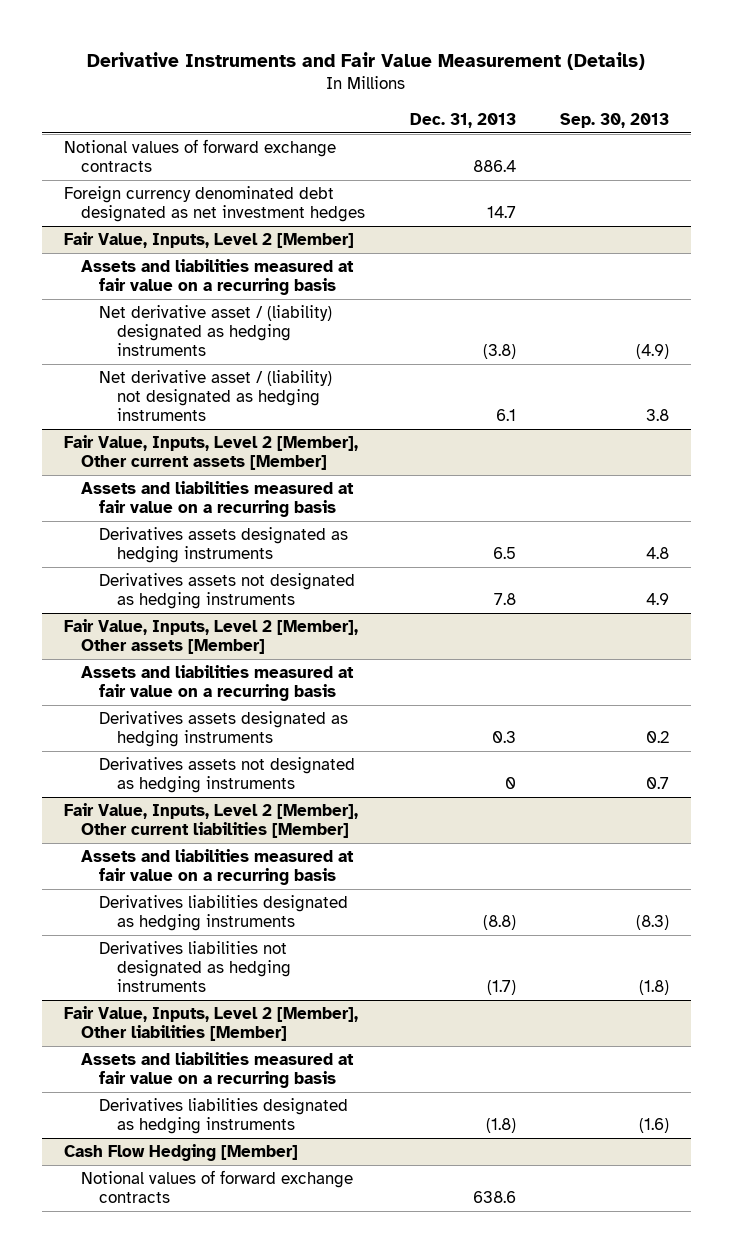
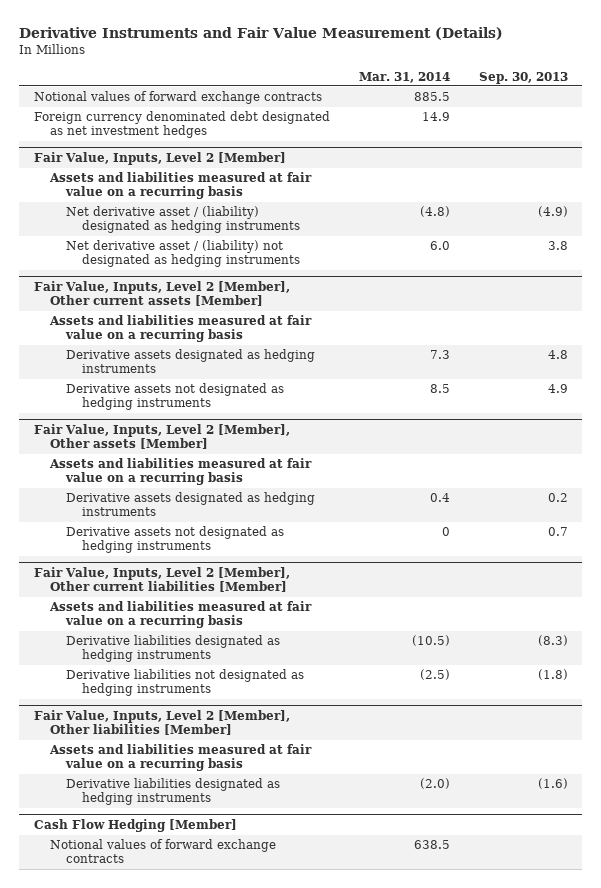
[409,112,516,128] Dec. 31, 2013 -> none
none -> [358,71,450,83] Mar. 31, 2014
[99,526,349,563] Derivatives assets designated as hedging instruments -> [65,349,315,374] Derivative assets designated as hedging instruments
[99,572,356,609] Derivatives assets not designated as hedging instruments -> [65,383,284,411] Derivative assets not designated as hedging instruments
[99,710,349,747] Derivatives assets designated as hedging instruments -> [65,492,315,517] Derivative assets designated as hedging instruments
[99,756,356,793] Derivatives assets not designated as hedging instruments -> [65,526,284,554] Derivative assets not designated as hedging instruments
[99,894,349,931] Derivatives liabilities designated as hedging instruments -> [65,635,280,663] Derivative liabilities designated as hedging instruments
[99,940,291,992] Derivatives liabilities not designated as hedging instruments -> [65,669,304,697] Derivative liabilities not designated as hedging instruments
[99,1097,349,1134] Derivatives liabilities designated as hedging instruments -> [65,778,280,806] Derivative liabilities designated as hedging instruments

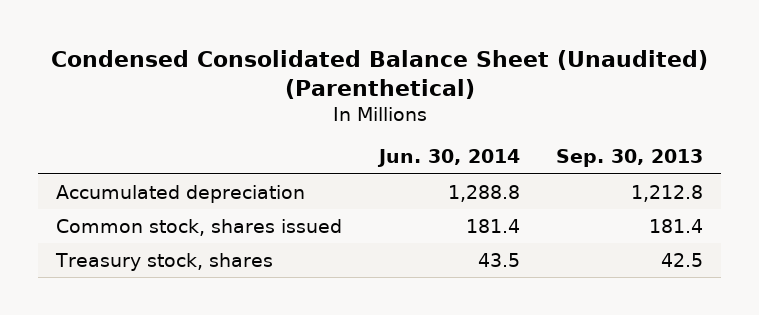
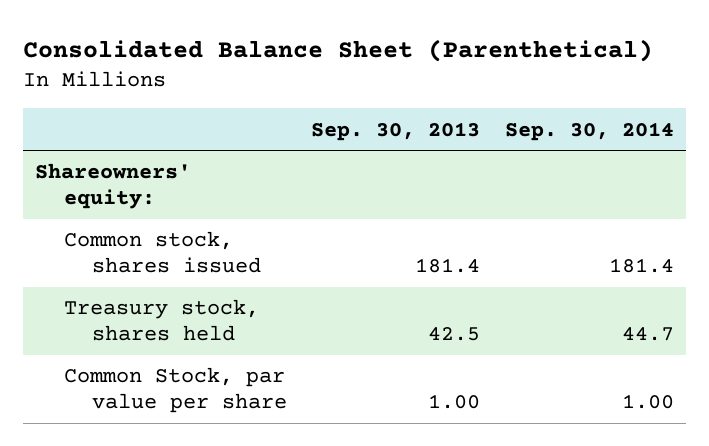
[50,50,708,99] Condensed Consolidated Balance Sheet (Unaudited) (Parenthetical) -> [23,39,654,63] Consolidated Balance Sheet (Parenthetical)
[376,149,520,168] Jun. 30, 2014 -> none
none -> [504,121,674,141] Sep. 30, 2014
[56,184,306,203] Accumulated depreciation -> none
none -> [35,163,192,209] Shareowners' equity:
[55,252,274,271] Treasury stock, shares -> [63,299,259,341] Treasury stock, shares held
none -> [63,367,288,413] Common Stock, par value per share

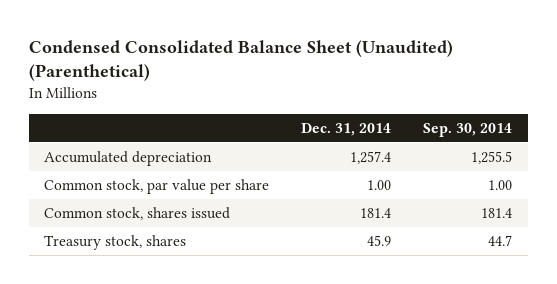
[23,39,654,63] Consolidated Balance Sheet (Parenthetical) -> [28,39,453,81] Condensed Consolidated Balance Sheet (Unaudited) (Parenthetical)
[311,121,481,141] Sep. 30, 2013 -> none
none -> [301,122,392,136] Dec. 31, 2014
[35,163,192,209] Shareowners' equity: -> none
none -> [44,151,213,167] Accumulated depreciation
none -> [44,179,270,195] Common stock, par value per share
[63,367,288,413] Common Stock, par value per share -> none
[63,299,259,341] Treasury stock, shares held -> [44,235,187,251] Treasury stock, shares

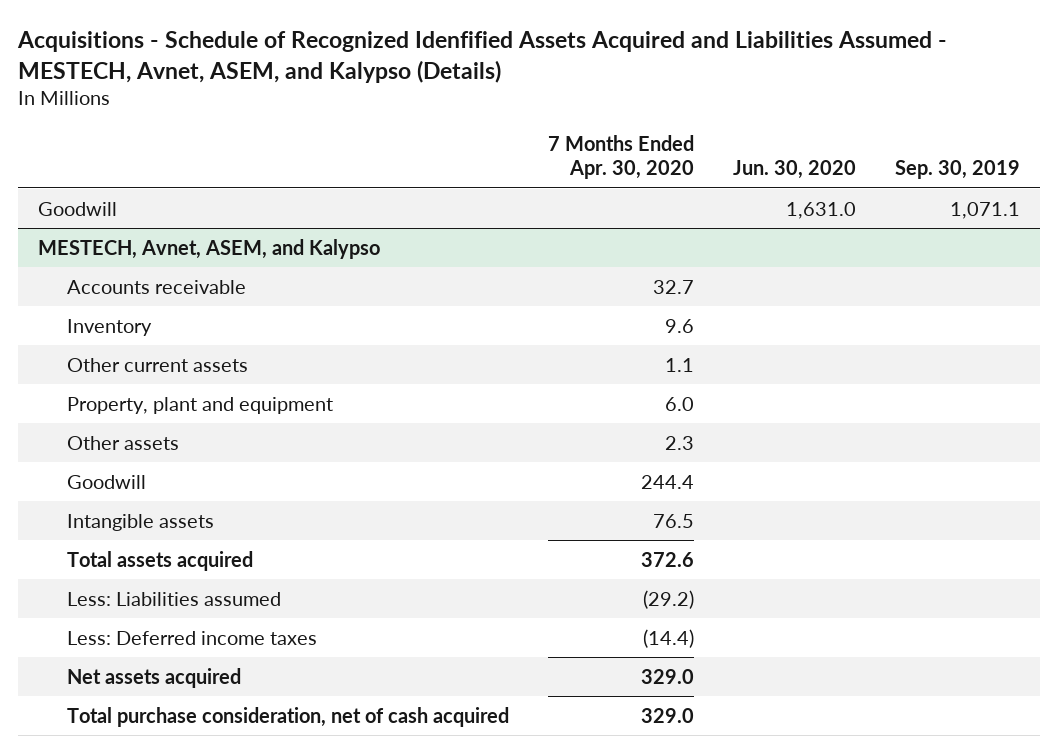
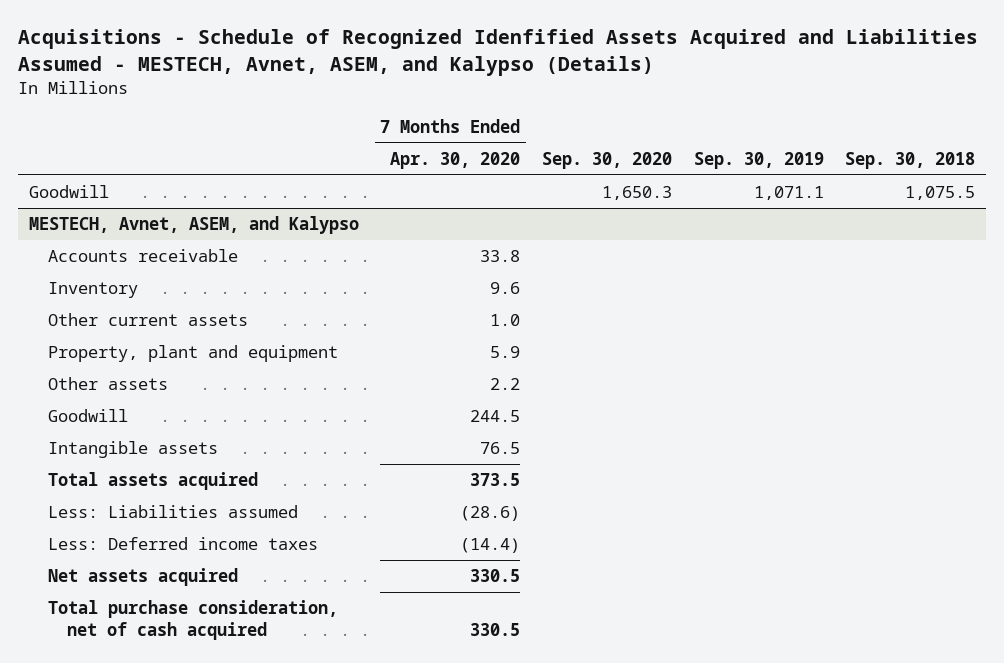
[733,160,857,180] Jun. 30, 2020 -> none
none -> [542,151,673,169] Sep. 30, 2020
none -> [845,151,976,169] Sep. 30, 2018
[653,279,695,294] 32.7 -> [480,250,521,263] 33.8
[665,357,695,372] 1.1 -> [490,314,521,327] 1.0
[665,396,695,411] 6.0 -> [490,346,521,359] 5.9
[665,435,695,450] 2.3 -> [490,378,521,391] 2.2
[641,474,695,489] 244.4 -> [470,410,521,423] 244.5
[641,551,695,567] 372.6 -> [470,473,521,487] 373.5
[643,589,695,609] (29.2) -> [460,506,521,522] (28.6)
[641,668,695,684] 329.0 -> [470,569,521,583] 330.5
[641,707,695,723] 329.0 -> [470,622,521,636] 330.5

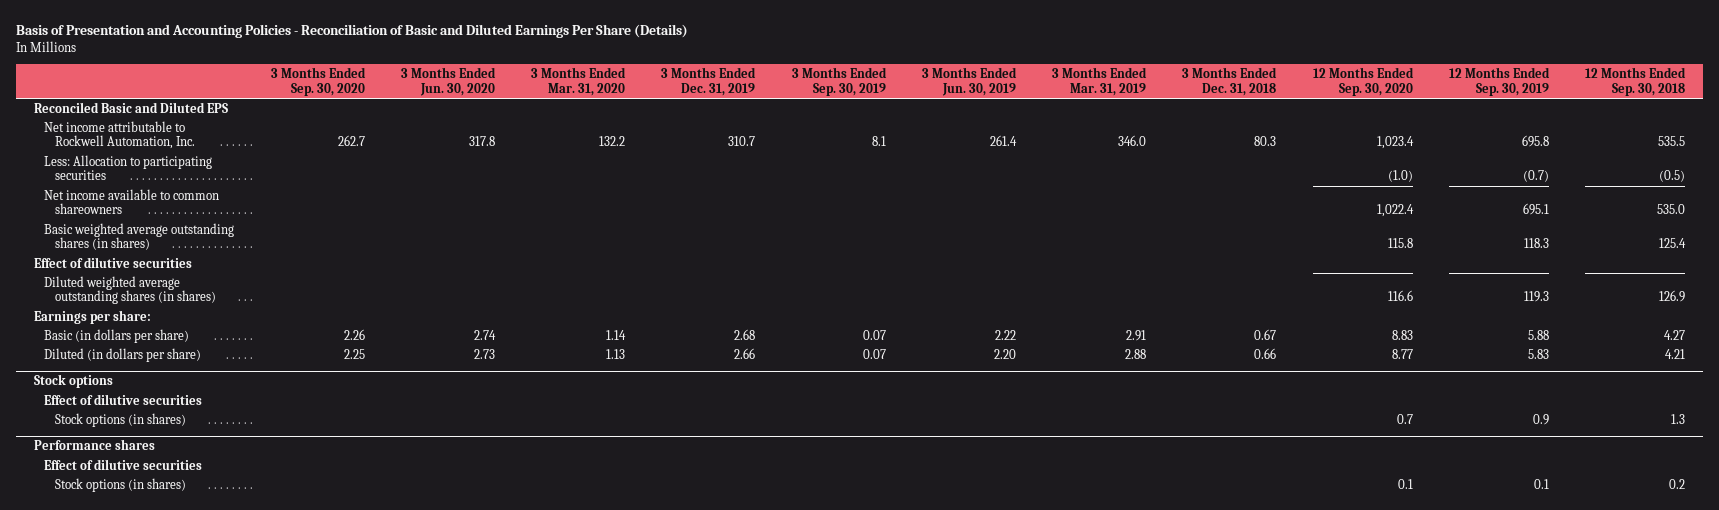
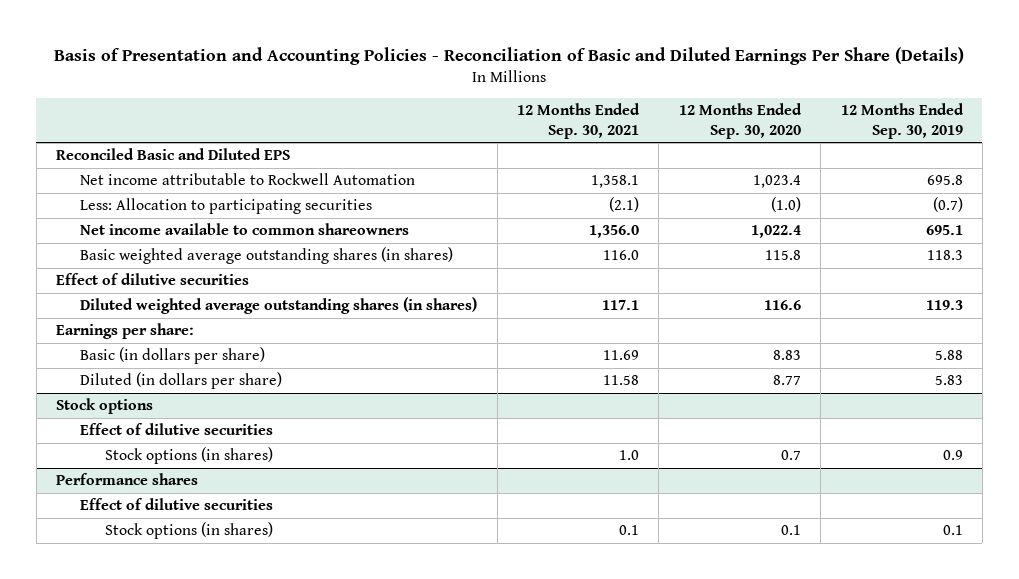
[270,67,366,96] 3 Months Ended Sep. 30, 2020 -> none
[400,67,496,96] 3 Months Ended Jun. 30, 2020 -> none
[531,67,627,96] 3 Months Ended Mar. 31, 2020 -> none
[661,67,757,96] 3 Months Ended Dec. 31, 2019 -> none
[791,67,887,96] 3 Months Ended Sep. 30, 2019 -> none
[921,67,1017,96] 3 Months Ended Jun. 30, 2019 -> none
[1052,67,1148,96] 3 Months Ended Mar. 31, 2019 -> none
[1182,67,1278,96] 3 Months Ended Dec. 31, 2018 -> none
[1585,67,1687,96] 12 Months Ended Sep. 30, 2018 -> none
none -> [517,102,641,139] 12 Months Ended Sep. 30, 2021
[44,120,195,150] Net income attributable to Rockwell Automation, Inc. -> [80,173,416,186] Net income attributable to Rockwell Automation

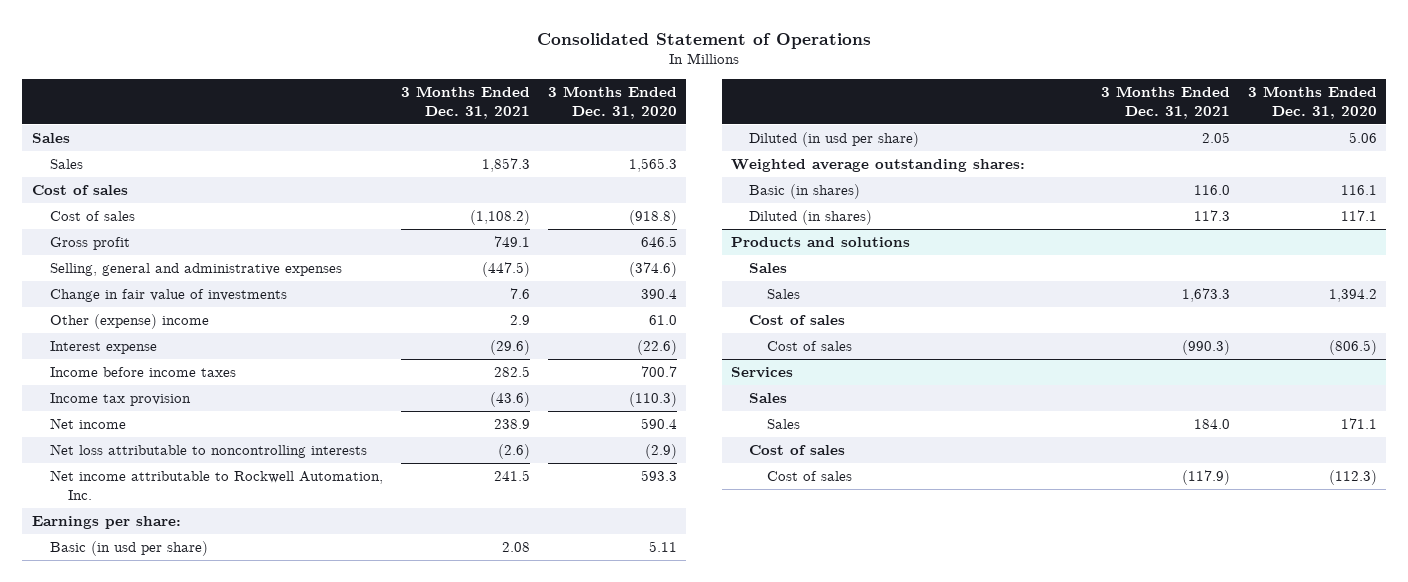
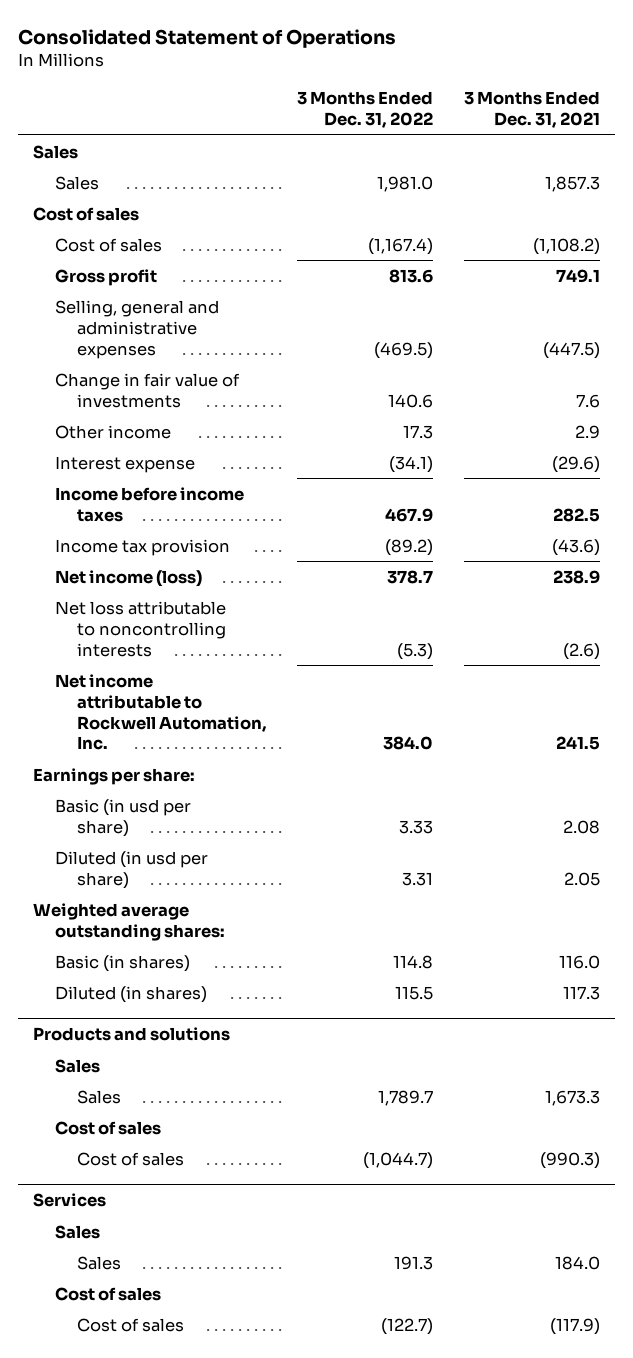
[548,86,678,119] 3 Months Ended Dec. 31, 2020 -> none
none -> [297,91,434,129] 3 Months Ended Dec. 31, 2022
[49,314,209,330] Other (expense) income -> [54,424,171,439] Other income
[49,418,126,430] Net income -> [54,569,202,587] Net income (loss)

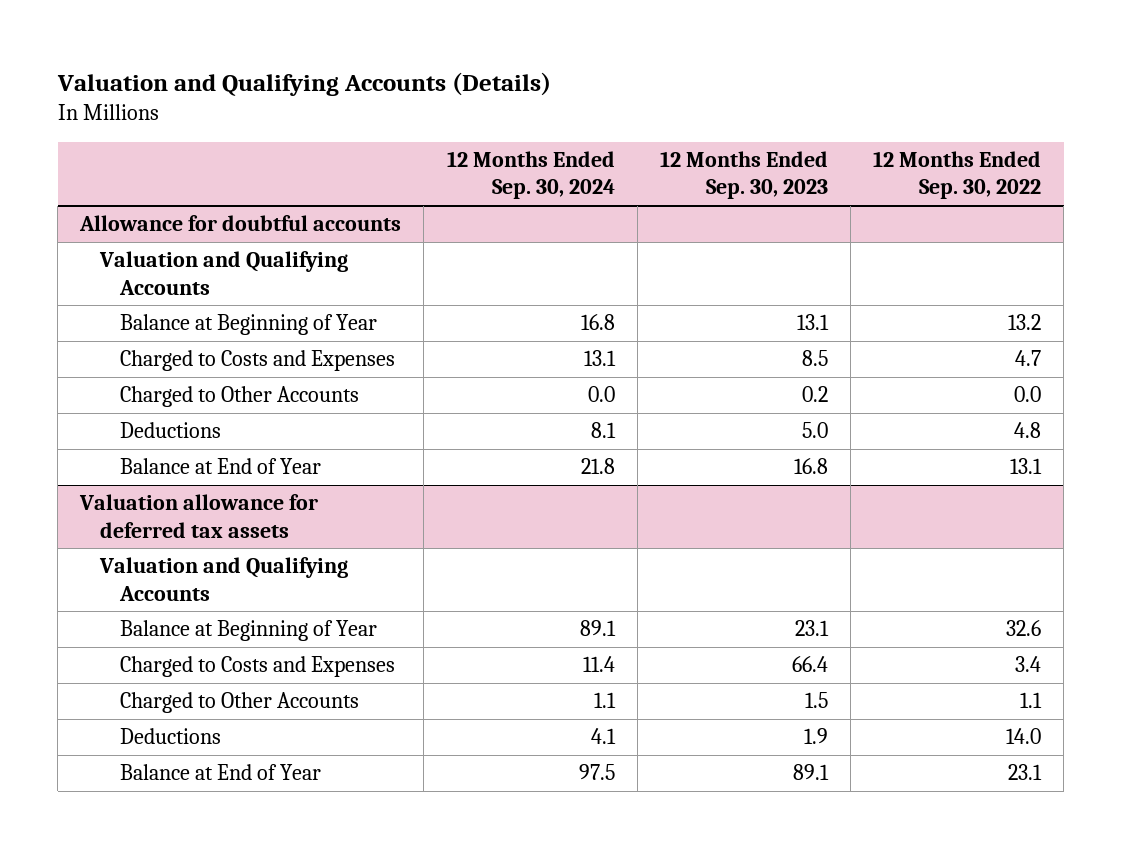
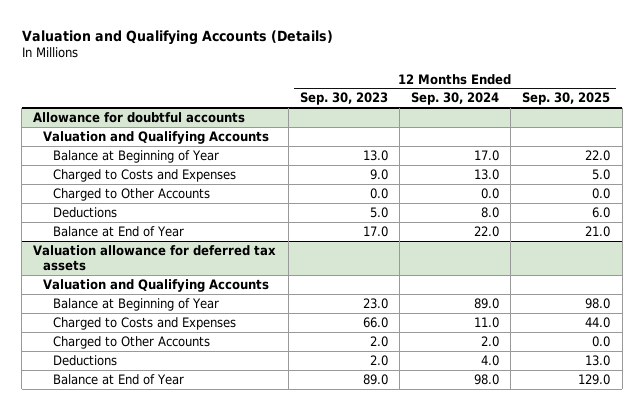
[873,151,1042,200] 12 Months Ended Sep. 30, 2022 -> none
none -> [522,92,611,106] Sep. 30, 2025
[580,314,615,331] 16.8 -> [474,149,500,161] 17.0
[796,314,829,331] 13.1 -> [362,149,388,161] 13.0
[583,350,616,367] 13.1 -> [474,168,500,180] 13.0
[801,350,828,367] 8.5 -> [369,168,388,180] 9.0
[801,386,828,403] 0.2 -> [369,187,388,199] 0.0
[590,422,616,439] 8.1 -> [481,206,500,218] 8.0
[580,458,615,475] 21.8 -> [474,225,500,237] 22.0
[793,458,828,475] 16.8 -> [362,225,388,237] 17.0
[579,620,616,637] 89.1 -> [474,297,500,309] 89.0
[794,620,829,637] 23.1 -> [362,297,388,309] 23.0
[582,656,615,673] 11.4 -> [474,316,500,328] 11.0
[791,656,828,673] 66.4 -> [362,316,388,328] 66.0
[593,692,616,709] 1.1 -> [481,335,500,347] 2.0
[804,692,828,709] 1.5 -> [369,335,388,347] 2.0
[590,728,616,745] 4.1 -> [481,354,500,366] 4.0
[803,728,828,745] 1.9 -> [369,354,388,366] 2.0
[578,764,615,781] 97.5 -> [474,373,500,385] 98.0
[792,764,829,781] 89.1 -> [362,373,388,385] 89.0

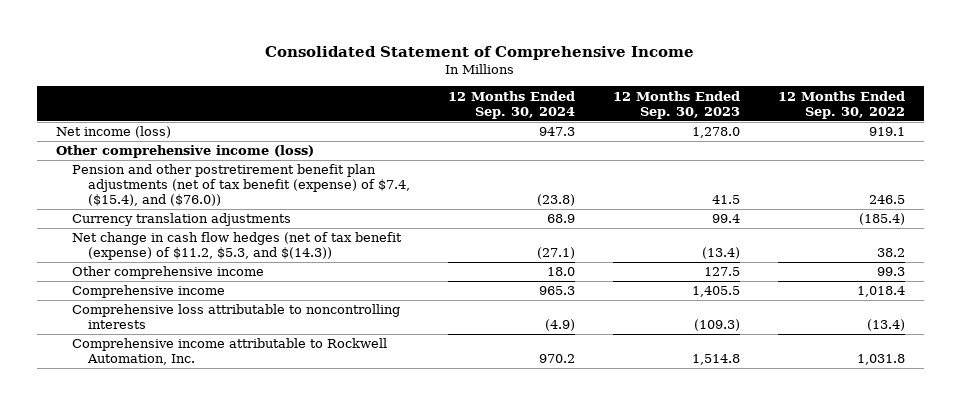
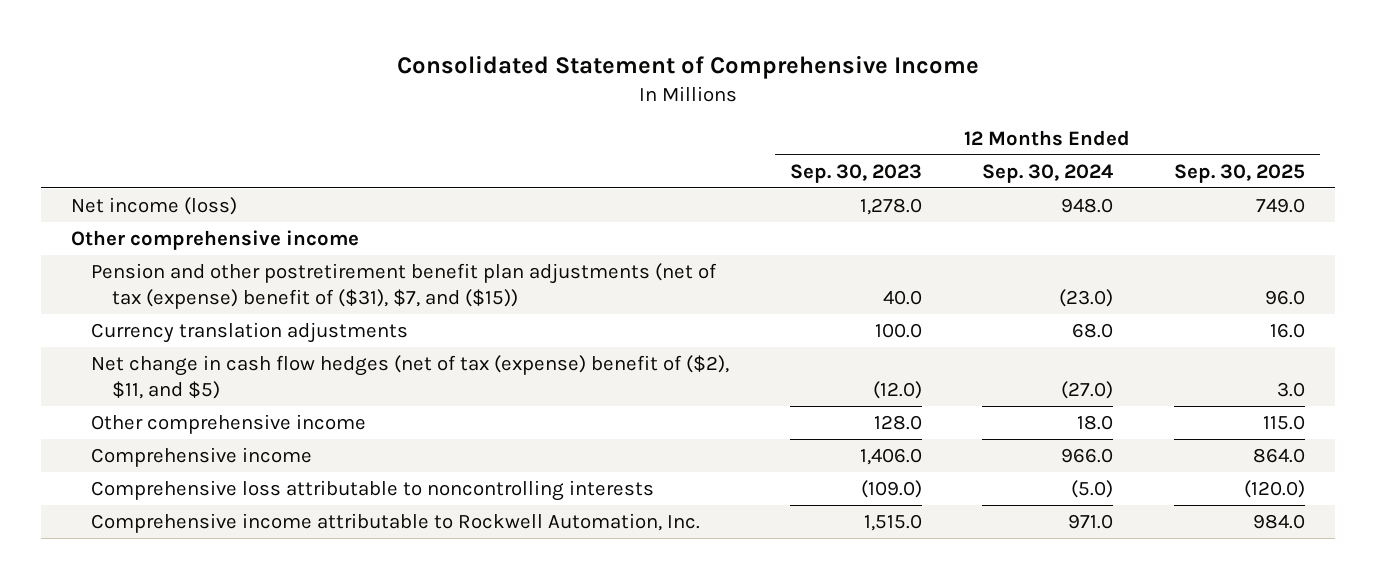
[777,90,905,119] 12 Months Ended Sep. 30, 2022 -> none
none -> [1173,163,1305,183] Sep. 30, 2025
[538,127,575,137] 947.3 -> [1061,198,1114,214] 948.0
[55,145,314,159] Other comprehensive income (loss) -> [71,230,360,251] Other comprehensive income
[71,164,411,206] Pension and other postretirement benefit plan adjustments (net of tax benefit (expense) of $7.4, ($15.4), and ($76.0)) -> [91,263,718,310] Pension and other postretirement benefit plan adjustments (net of tax (expense) benefit of ($31), $7, and ($15))
[536,193,575,206] (23.8) -> [1059,289,1114,308] (23.0)
[711,194,740,204] 41.5 -> [882,290,922,306] 40.0
[546,214,575,224] 68.9 -> [1072,323,1114,339] 68.0
[711,214,740,224] 99.4 -> [874,323,922,339] 100.0
[71,232,402,261] Net change in cash flow hedges (net of tax benefit (expense) of $11.2, $5.3, and $(14.3)) -> [91,355,730,400] Net change in cash flow hedges (net of tax (expense) benefit of ($2), $11, and $5)
[536,247,575,260] (27.1) -> [1061,381,1114,400] (27.0)
[701,247,740,260] (13.4) -> [872,381,922,400] (12.0)
[703,267,740,277] 127.5 -> [873,415,922,431] 128.0
[538,286,575,296] 965.3 -> [1061,448,1114,464] 966.0
[691,286,740,298] 1,405.5 -> [859,448,922,466] 1,406.0
[544,319,575,332] (4.9) -> [1071,480,1114,499] (5.0)
[693,319,740,332] (109.3) -> [860,480,922,499] (109.0)
[538,354,575,364] 970.2 -> [1068,514,1114,530] 971.0
[691,354,740,366] 1,514.8 -> [863,514,922,532] 1,515.0

